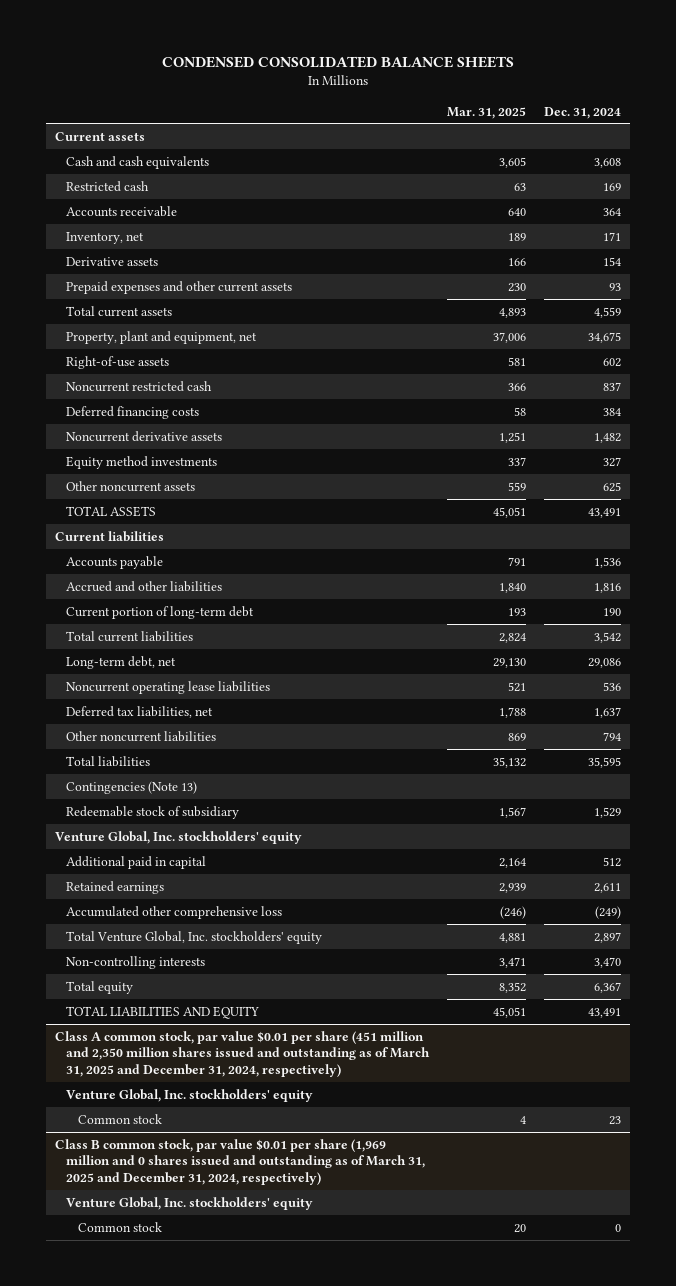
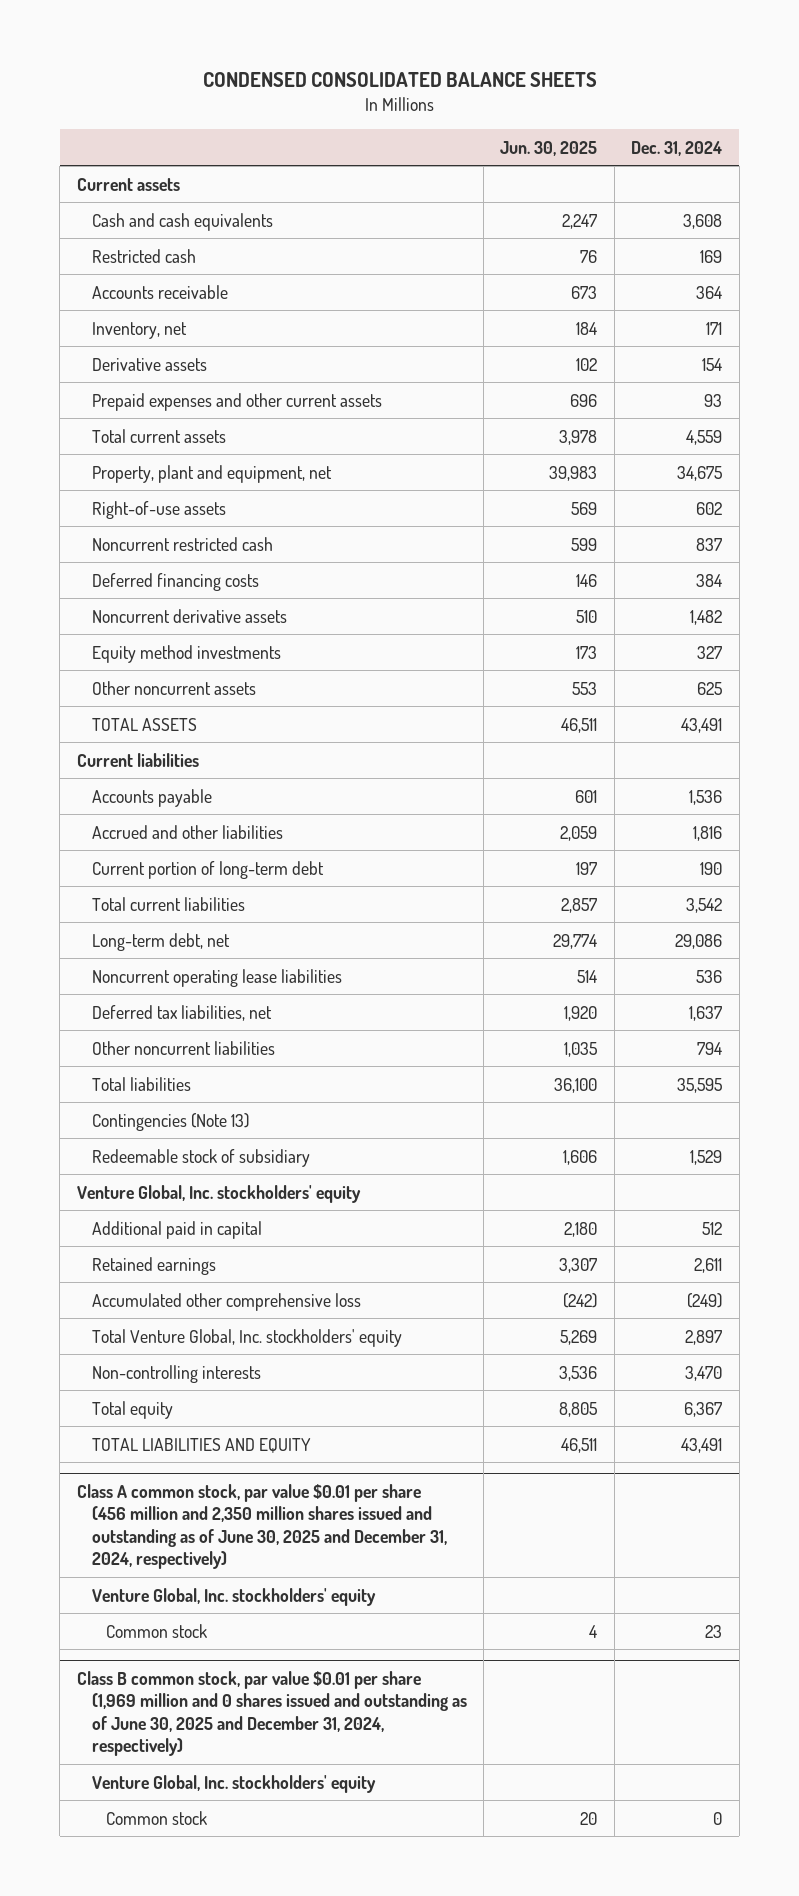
[447,106,527,119] Mar. 31, 2025 -> none
none -> [500,140,598,156] Jun. 30, 2025
[54,1030,431,1077] Class A common stock, par value $0.01 per share (451 million and 2,350 million shares issued and outstanding as of March 31, 2025 and December 31, 2024, respectively) -> [76,1483,447,1570] Class A common stock, par value $0.01 per share (456 million and 2,350 million shares issued and outstanding as of June 30, 2025 and December 31, 2024, respectively)
[54,1138,426,1185] Class B common stock, par value $0.01 per share (1,969 million and 0 shares issued and outstanding as of March 31, 2025 and December 31, 2024, respectively) -> [76,1670,467,1757] Class B common stock, par value $0.01 per share (1,969 million and 0 shares issued and outstanding as of June 30, 2025 and December 31, 2024, respectively)

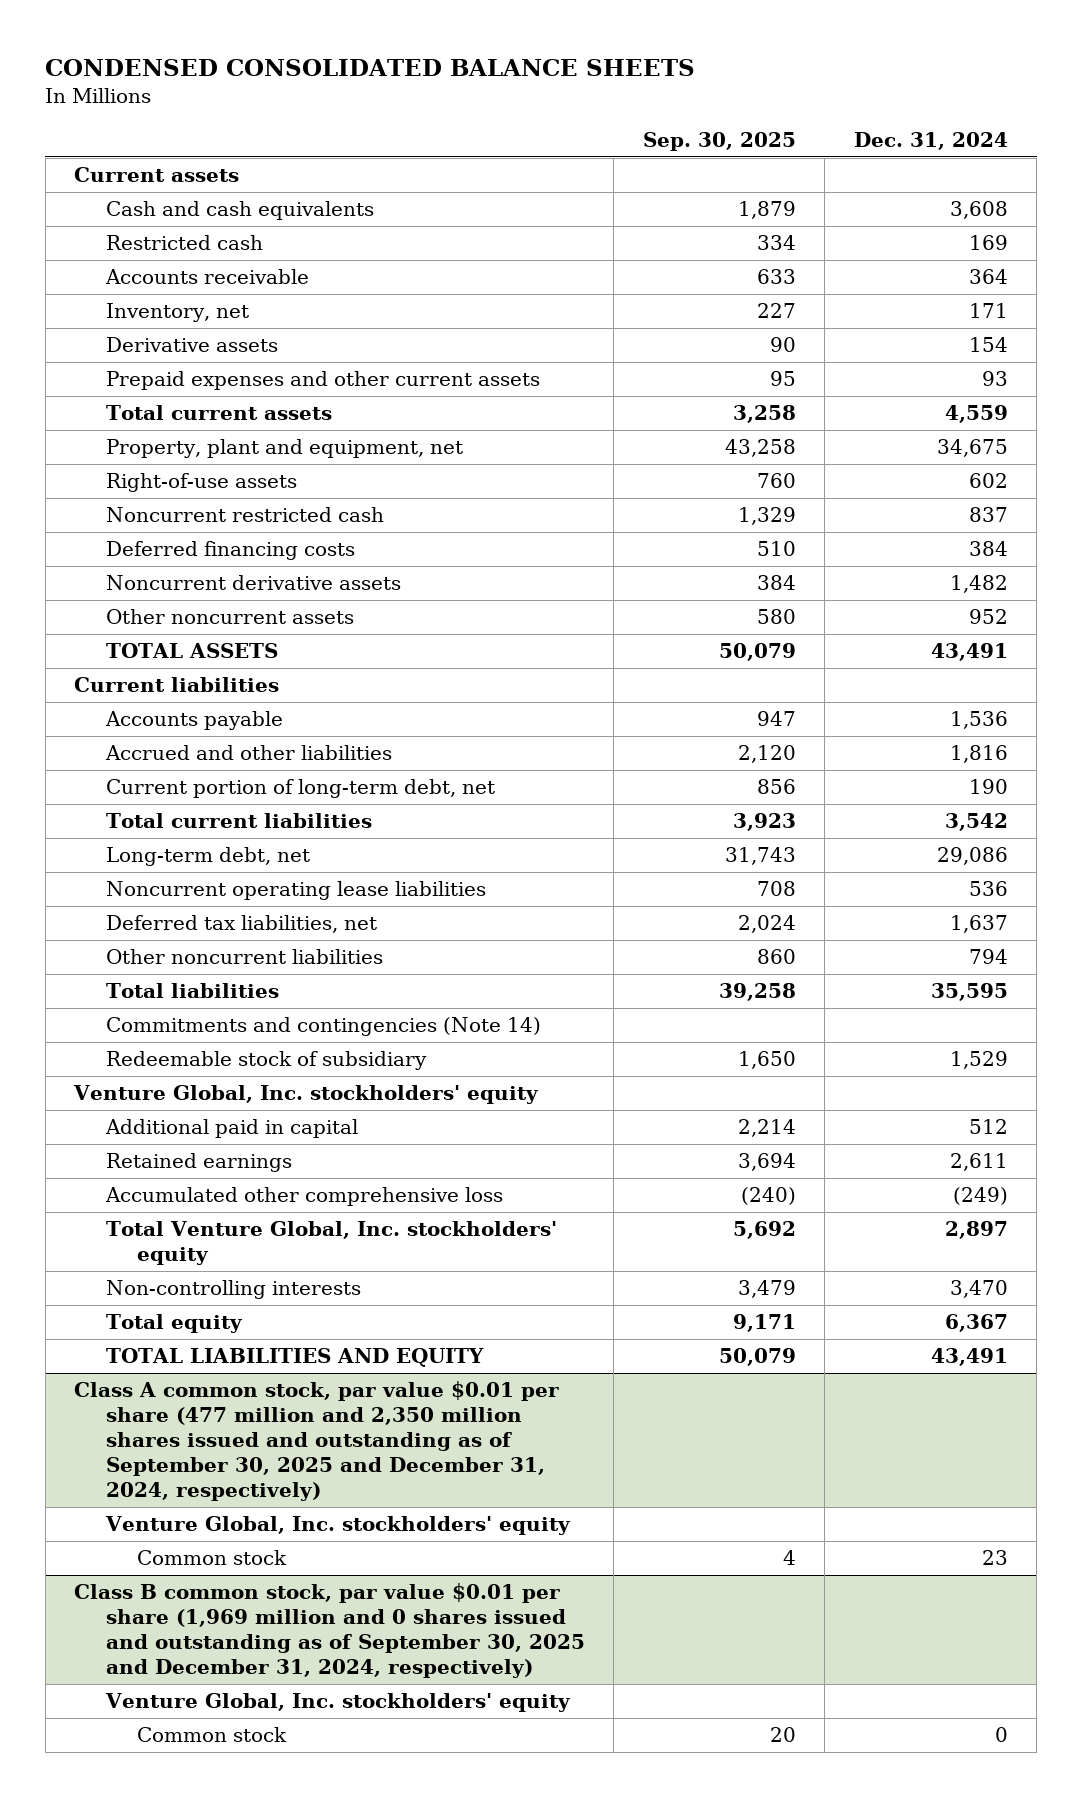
[500,140,598,156] Jun. 30, 2025 -> none
none -> [642,131,796,151] Sep. 30, 2025
[91,644,281,663] Equity method investments -> none
[697,681,723,695] 625 -> [968,609,1008,625] 952
[91,860,324,879] Current portion of long-term debt -> [105,779,495,799] Current portion of long-term debt, net
[91,1112,249,1131] Contingencies (Note 13) -> [105,1017,541,1037] Commitments and contingencies (Note 14)
[76,1483,447,1570] Class A common stock, par value $0.01 per share (456 million and 2,350 million shares issued and outstanding as of June 30, 2025 and December 31, 2024, respectively) -> [74,1381,560,1502] Class A common stock, par value $0.01 per share (477 million and 2,350 million shares issued and outstanding as of September 30, 2025 and December 31, 2024, respectively)
[76,1670,467,1757] Class B common stock, par value $0.01 per share (1,969 million and 0 shares issued and outstanding as of June 30, 2025 and December 31, 2024, respectively) -> [74,1583,585,1679] Class B common stock, par value $0.01 per share (1,969 million and 0 shares issued and outstanding as of September 30, 2025 and December 31, 2024, respectively)

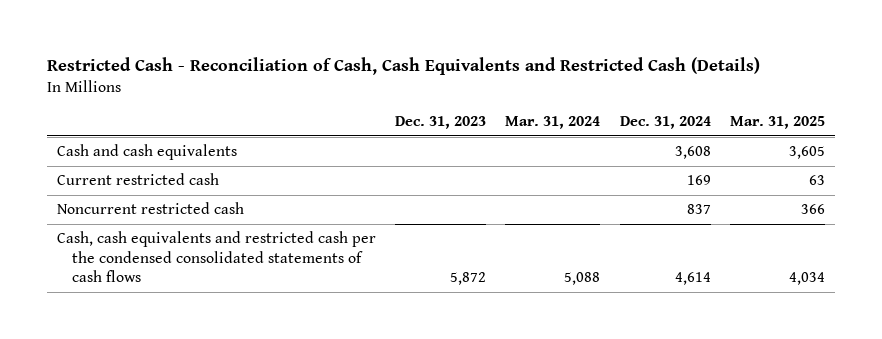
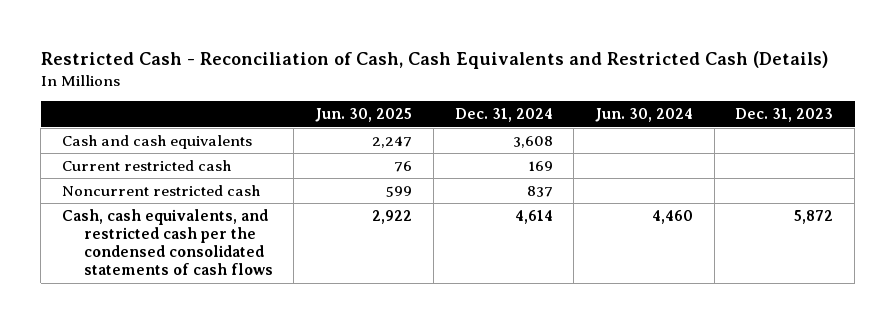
[505,116,601,130] Mar. 31, 2024 -> none
[729,116,825,130] Mar. 31, 2025 -> none
none -> [315,108,413,123] Jun. 30, 2025
none -> [594,108,693,123] Jun. 30, 2024
[56,231,376,283] Cash, cash equivalents and restricted cash per the condensed consolidated statements of cash flows -> [61,209,273,276] Cash, cash equivalents, and restricted cash per the condensed consolidated statements of cash flows

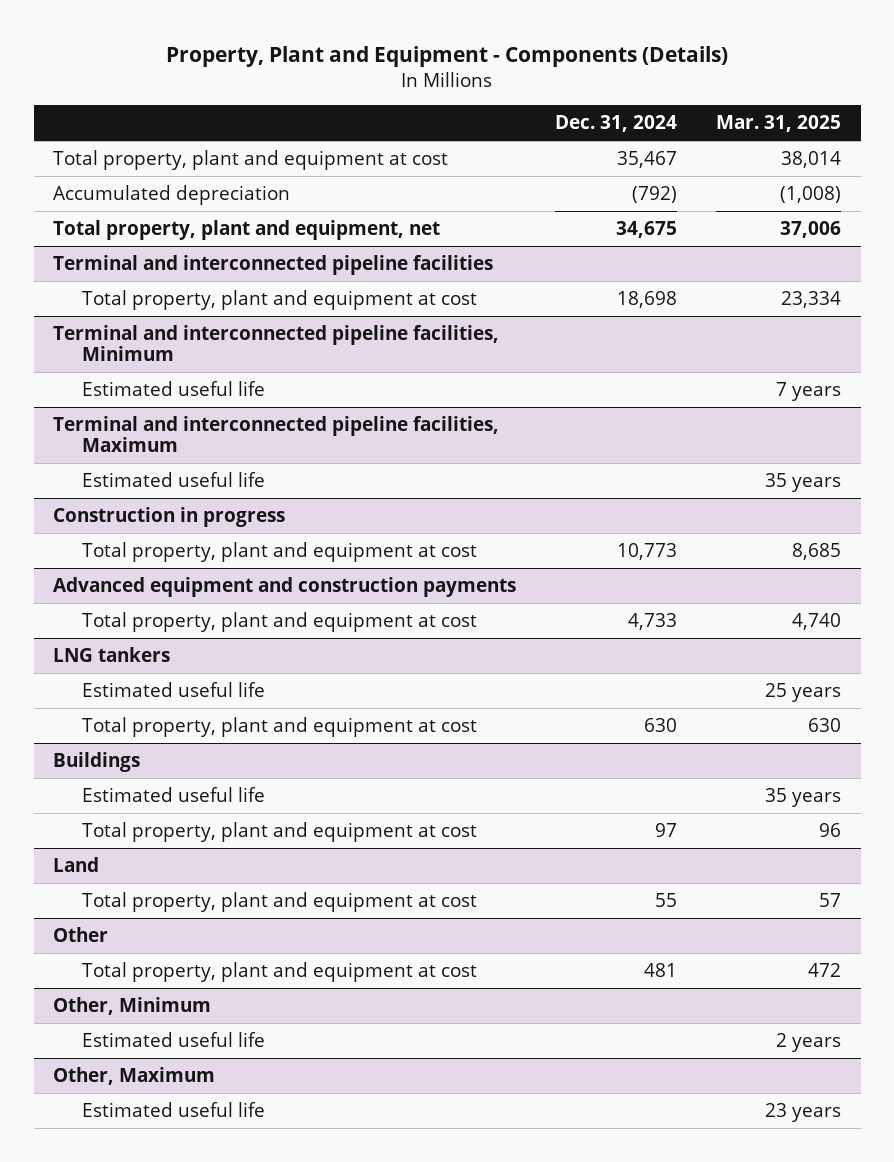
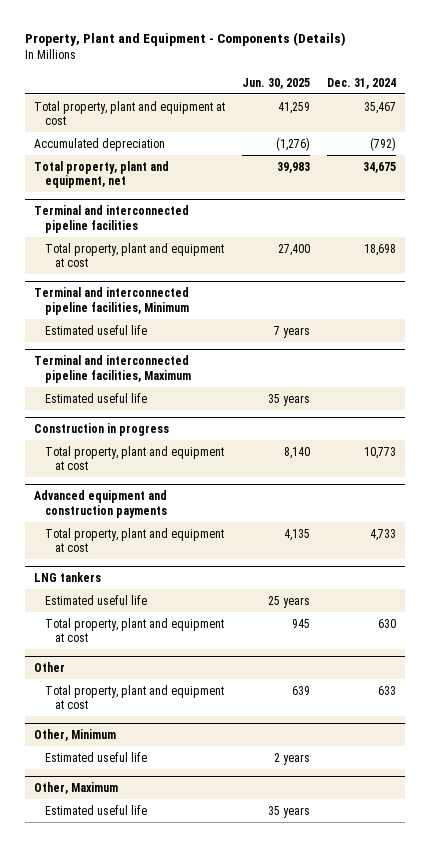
[716,115,842,133] Mar. 31, 2025 -> none
none -> [241,77,310,89] Jun. 30, 2025
[53,751,141,772] Buildings -> none
[82,786,266,802] Estimated useful life -> none
[82,821,478,842] Total property, plant and equipment at cost -> none
[53,856,100,872] Land -> none
[82,891,478,912] Total property, plant and equipment at cost -> none
[644,962,678,977] 481 -> [378,685,397,695] 633

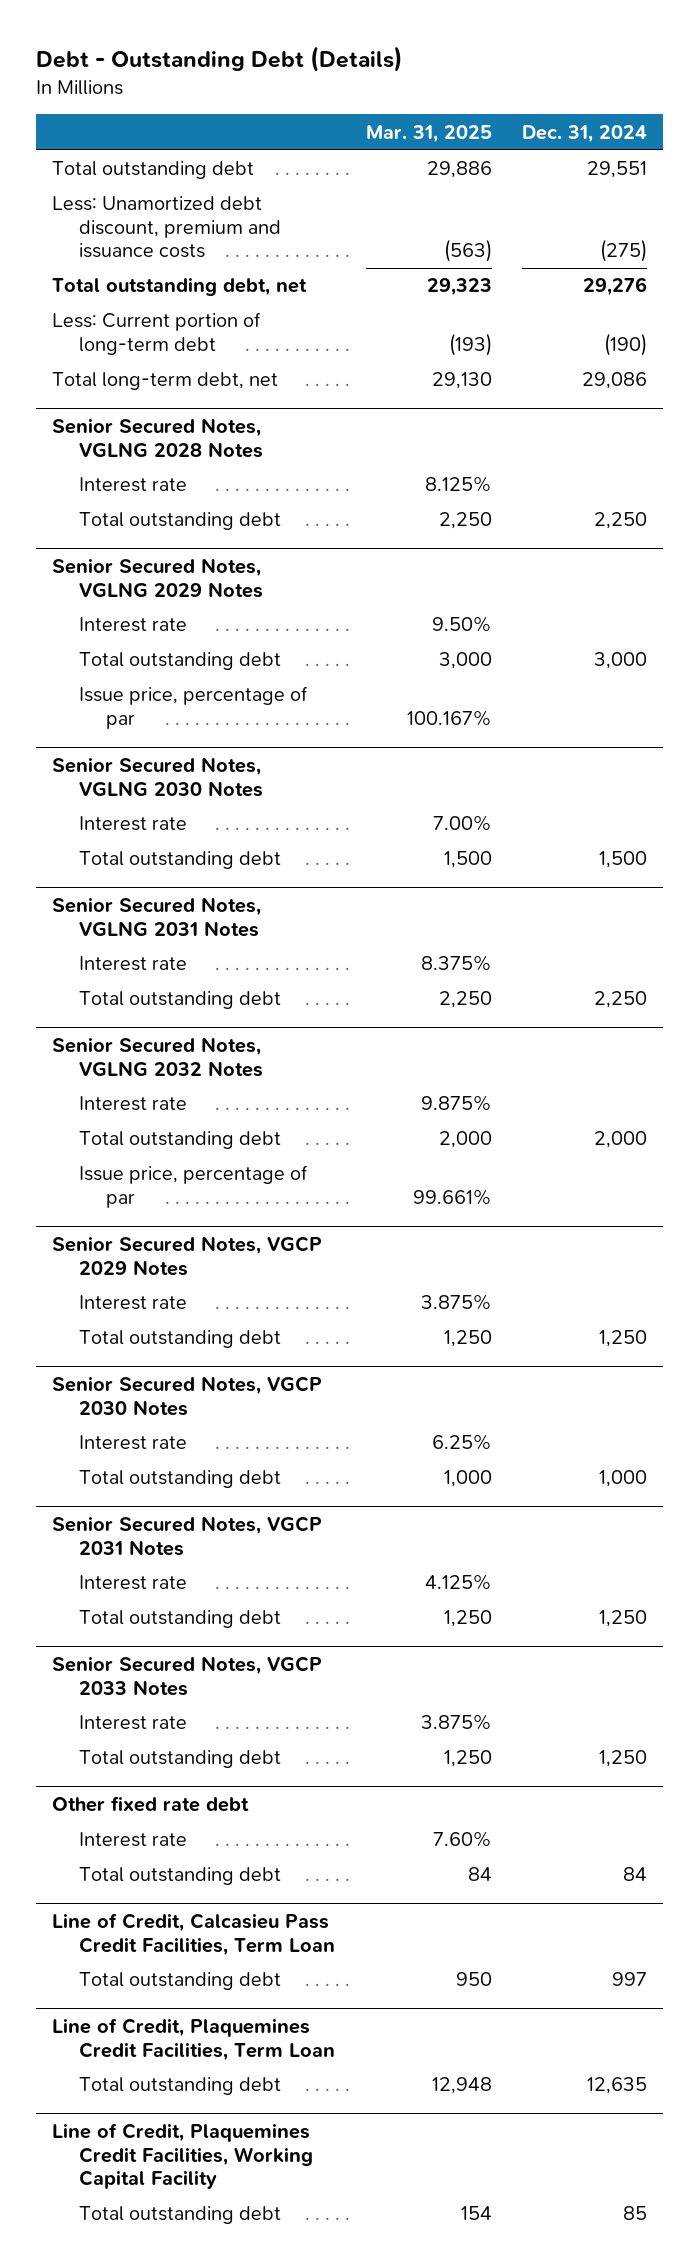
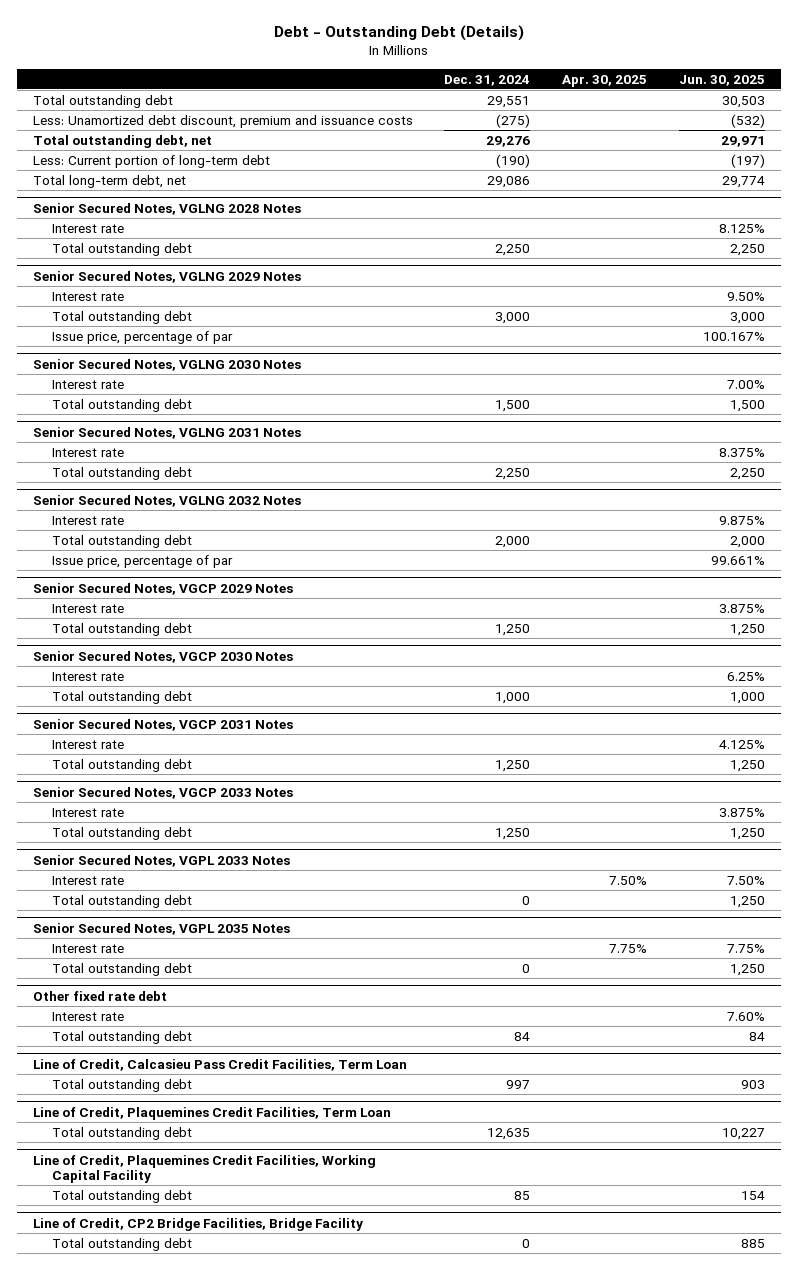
[365,124,492,143] Mar. 31, 2025 -> none
none -> [562,74,648,87] Apr. 30, 2025
none -> [678,74,765,86] Jun. 30, 2025
none -> [32,854,290,867] Senior Secured Notes, VGPL 2033 Notes
none -> [52,875,125,885] Interest rate
none -> [52,894,193,908] Total outstanding debt
none -> [32,922,290,935] Senior Secured Notes, VGPL 2035 Notes
none -> [52,943,125,953] Interest rate
none -> [52,962,193,976] Total outstanding debt
none -> [32,1217,363,1231] Line of Credit, CP2 Bridge Facilities, Bridge Facility
none -> [52,1237,193,1251] Total outstanding debt

